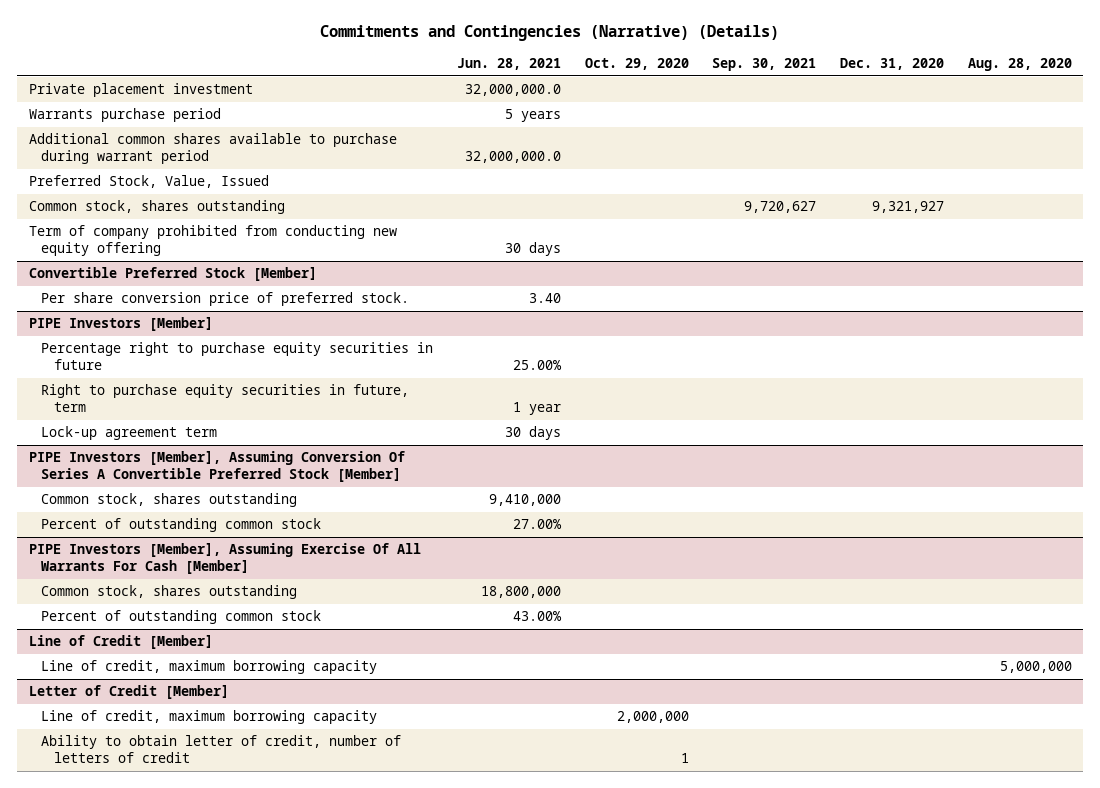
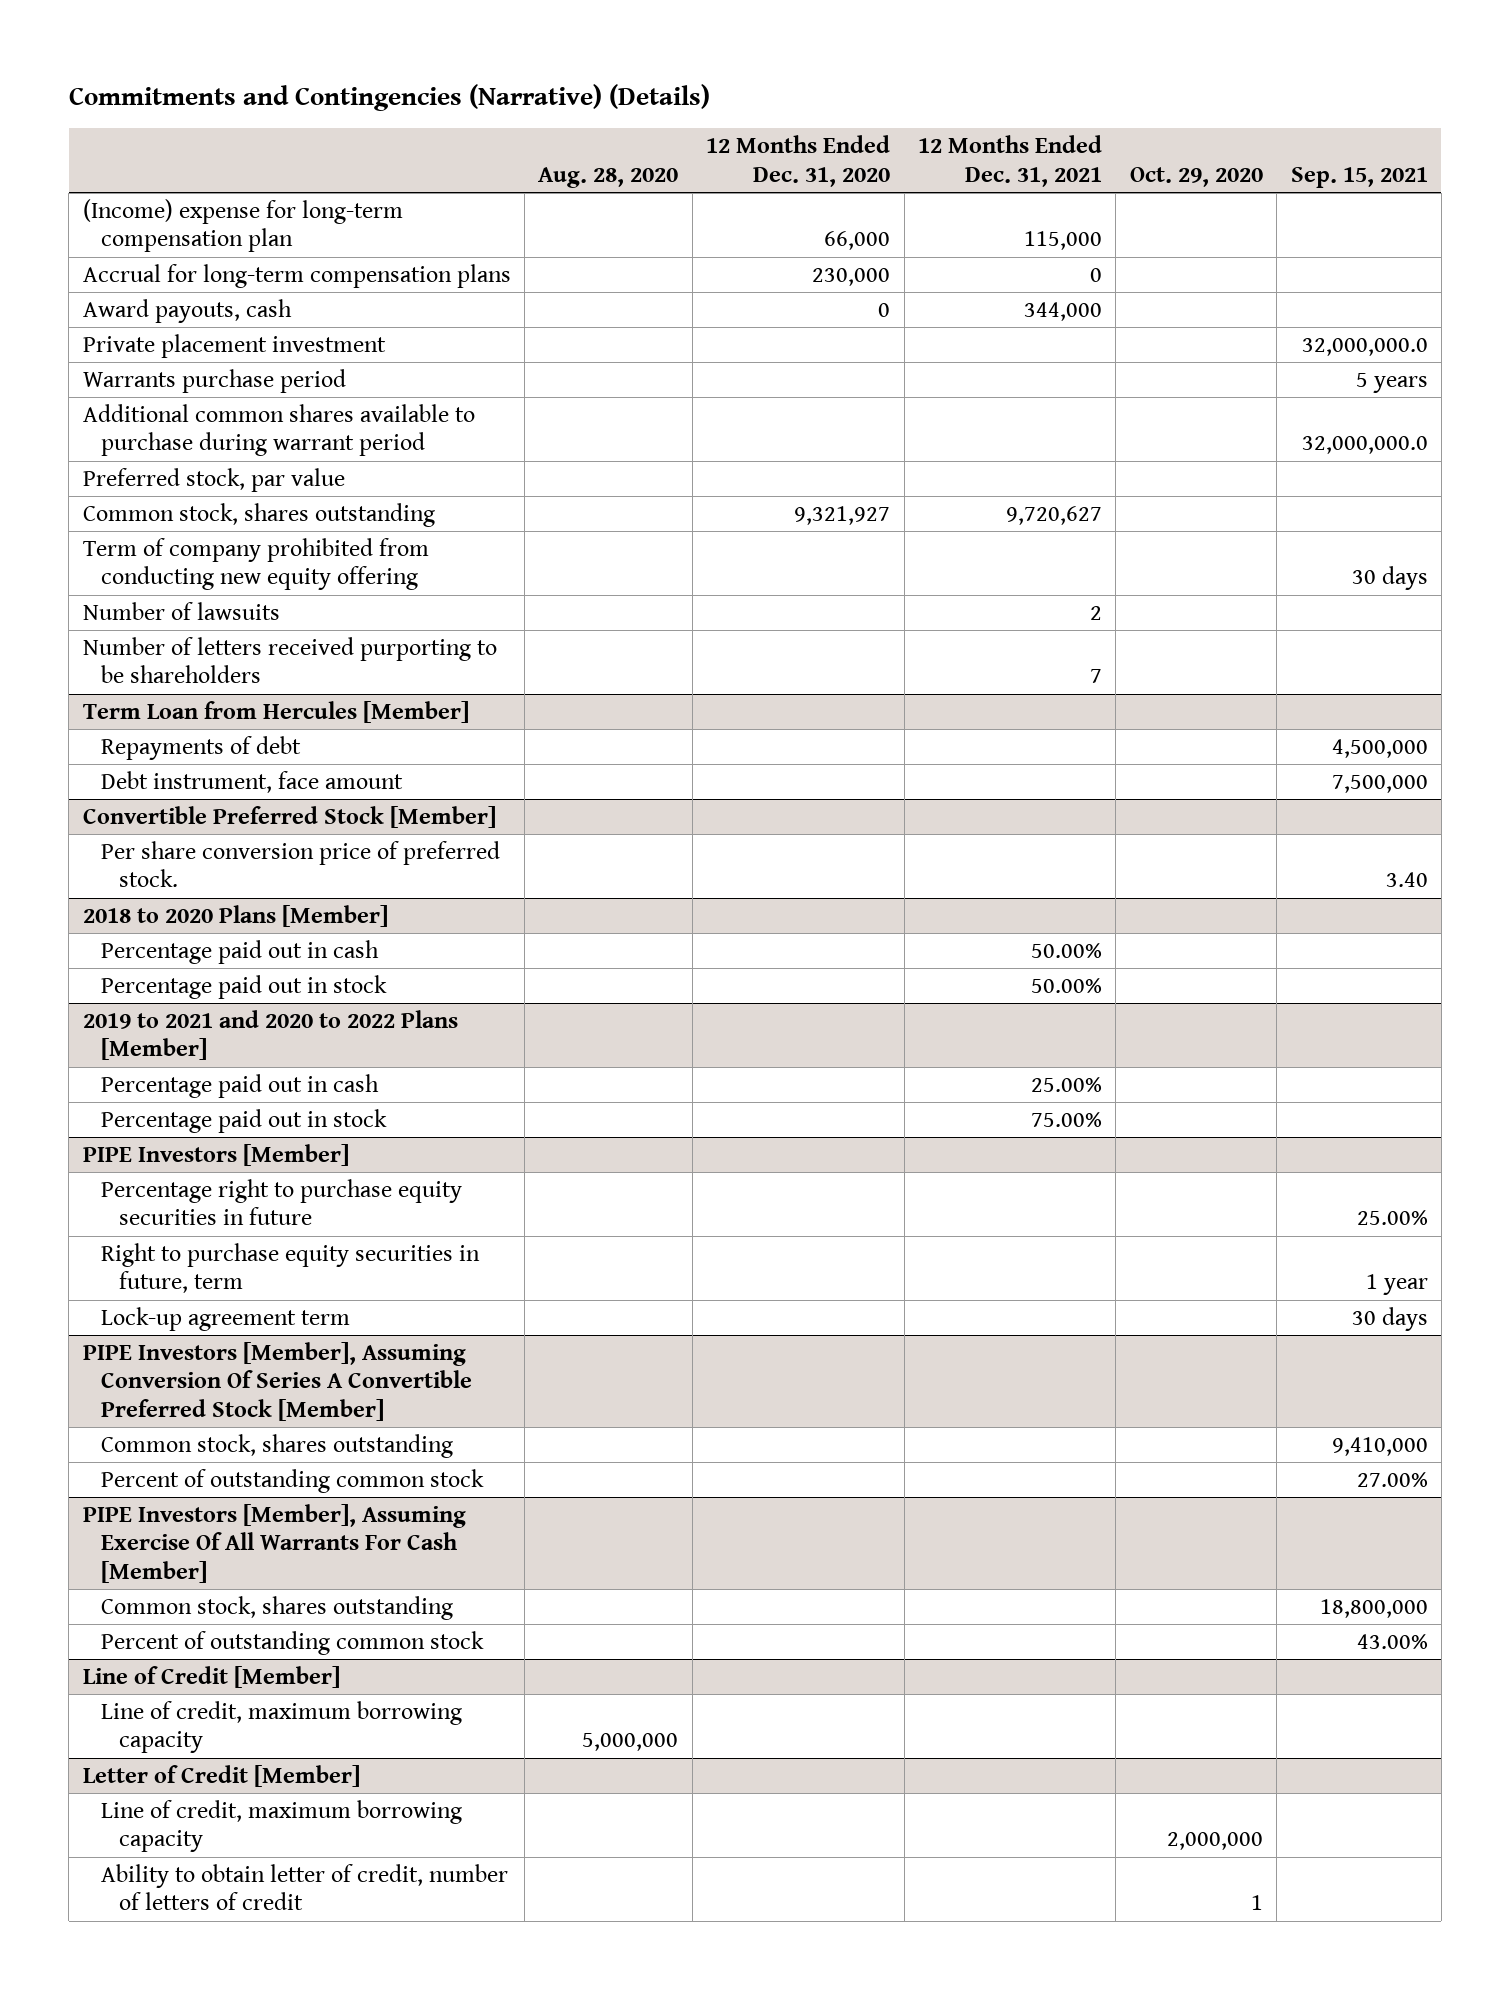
[457,58,562,71] Jun. 28, 2021 -> none
[712,58,817,72] Sep. 30, 2021 -> none
[839,58,944,71] Dec. 31, 2020 -> none
none -> [706,135,891,187] 12 Months Ended Dec. 31, 2020
none -> [918,135,1103,187] 12 Months Ended Dec. 31, 2021
none -> [1290,166,1428,188] Sep. 15, 2021
none -> [82,198,403,253] (Income) expense for long-term compensation plan
none -> [82,263,511,288] Accrual for long-term compensation plans
none -> [82,298,292,323] Award payouts, cash
[28,175,269,189] Preferred Stock, Value, Issued -> [82,467,345,492] Preferred stock, par value
none -> [82,601,280,620] Number of lawsuits
none -> [82,636,497,684] Number of letters received purporting to be shareholders
none -> [82,700,469,723] Term Loan from Hercules [Member]
none -> [101,735,302,760] Repayments of debt
none -> [101,770,404,793] Debt instrument, face amount
none -> [82,904,388,927] 2018 to 2020 Plans [Member]
none -> [101,939,380,964] Percentage paid out in cash
none -> [101,974,388,999] Percentage paid out in stock
none -> [82,1009,458,1061] 2019 to 2021 and 2020 to 2022 Plans [Member]
none -> [101,1073,380,1098] Percentage paid out in cash
none -> [101,1108,388,1133] Percentage paid out in stock

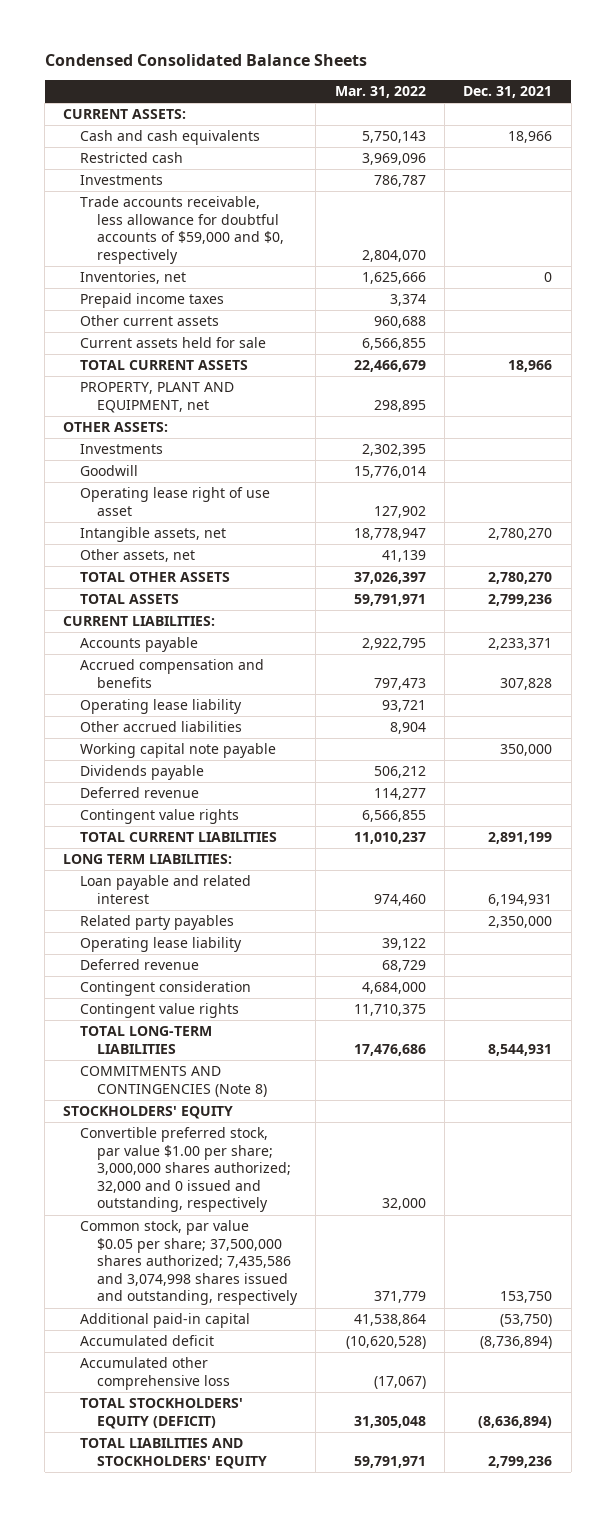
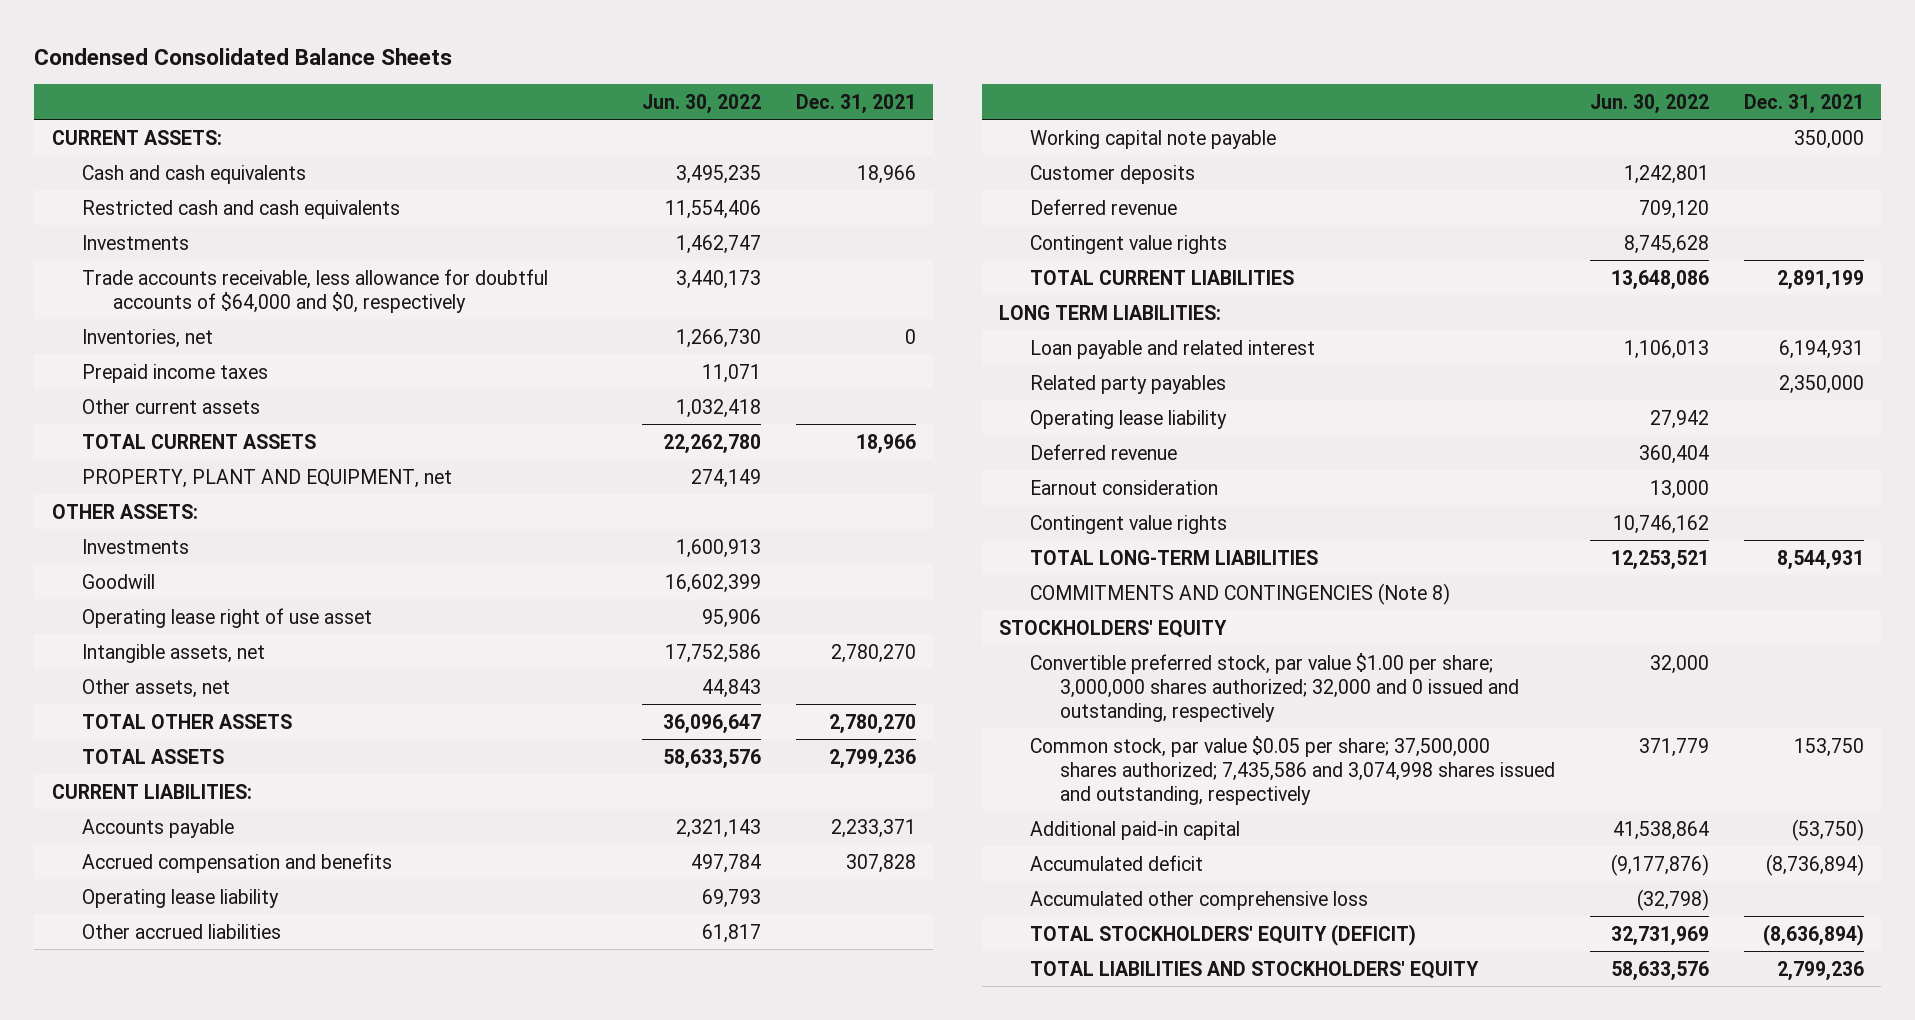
[334,86,426,99] Mar. 31, 2022 -> none
none -> [642,93,762,114] Jun. 30, 2022
[80,152,184,164] Restricted cash -> [82,199,401,219] Restricted cash and cash equivalents
[80,196,284,264] Trade accounts receivable, less allowance for doubtful accounts of $59,000 and $0, respectively -> [82,268,549,313] Trade accounts receivable, less allowance for doubtful accounts of $64,000 and $0, respectively
[80,337,267,349] Current assets held for sale -> none
[80,765,205,781] Dividends payable -> none
none -> [1029,164,1195,184] Customer deposits
[80,981,252,997] Contingent consideration -> [1029,479,1218,495] Earnout consideration

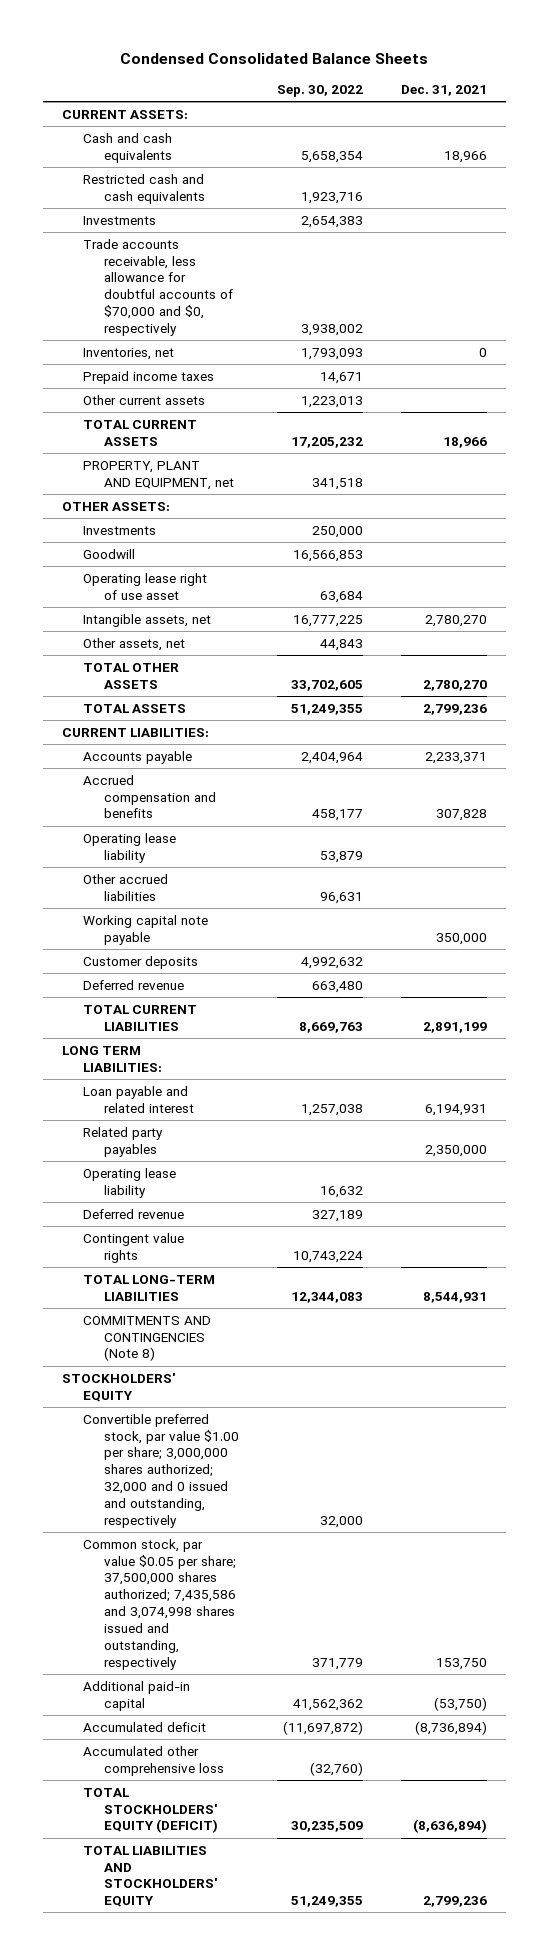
[642,93,762,114] Jun. 30, 2022 -> none
none -> [276,85,363,98] Sep. 30, 2022
[82,268,549,313] Trade accounts receivable, less allowance for doubtful accounts of $64,000 and $0, respectively -> [83,238,233,336] Trade accounts receivable, less allowance for doubtful accounts of $70,000 and $0, respectively
[1029,234,1227,254] Contingent value rights -> none
[1029,479,1218,495] Earnout consideration -> none

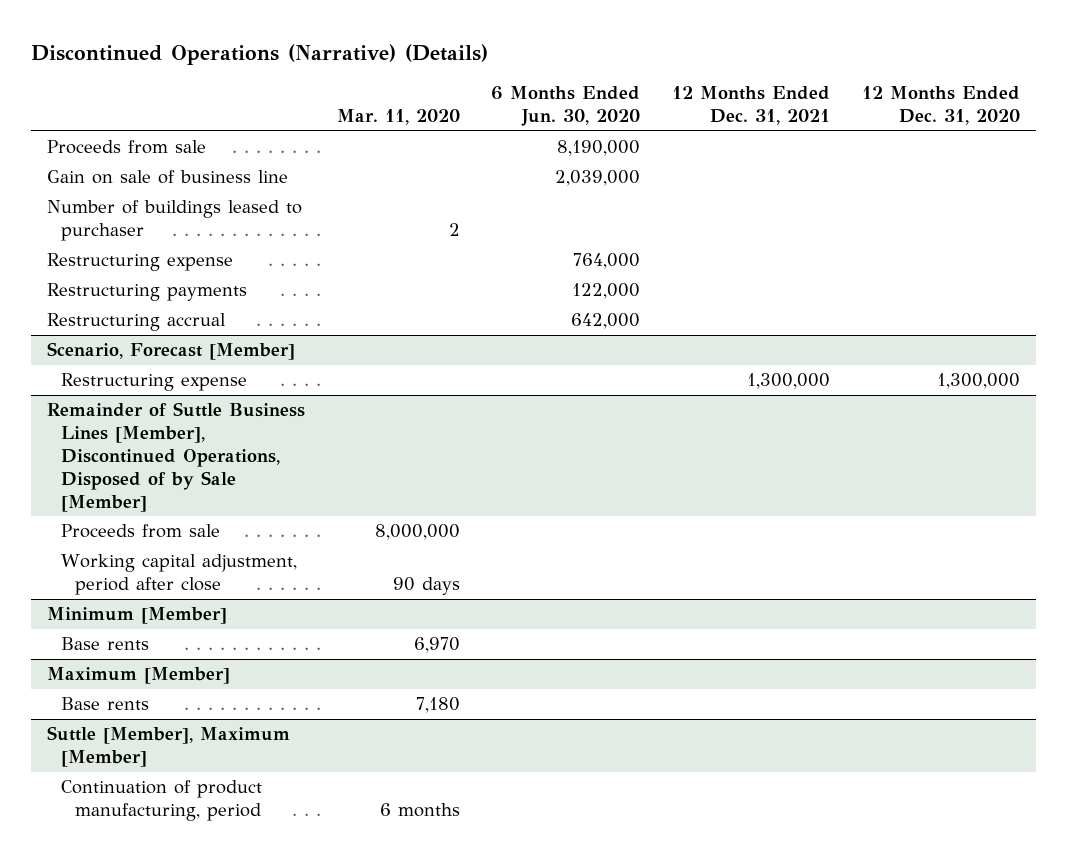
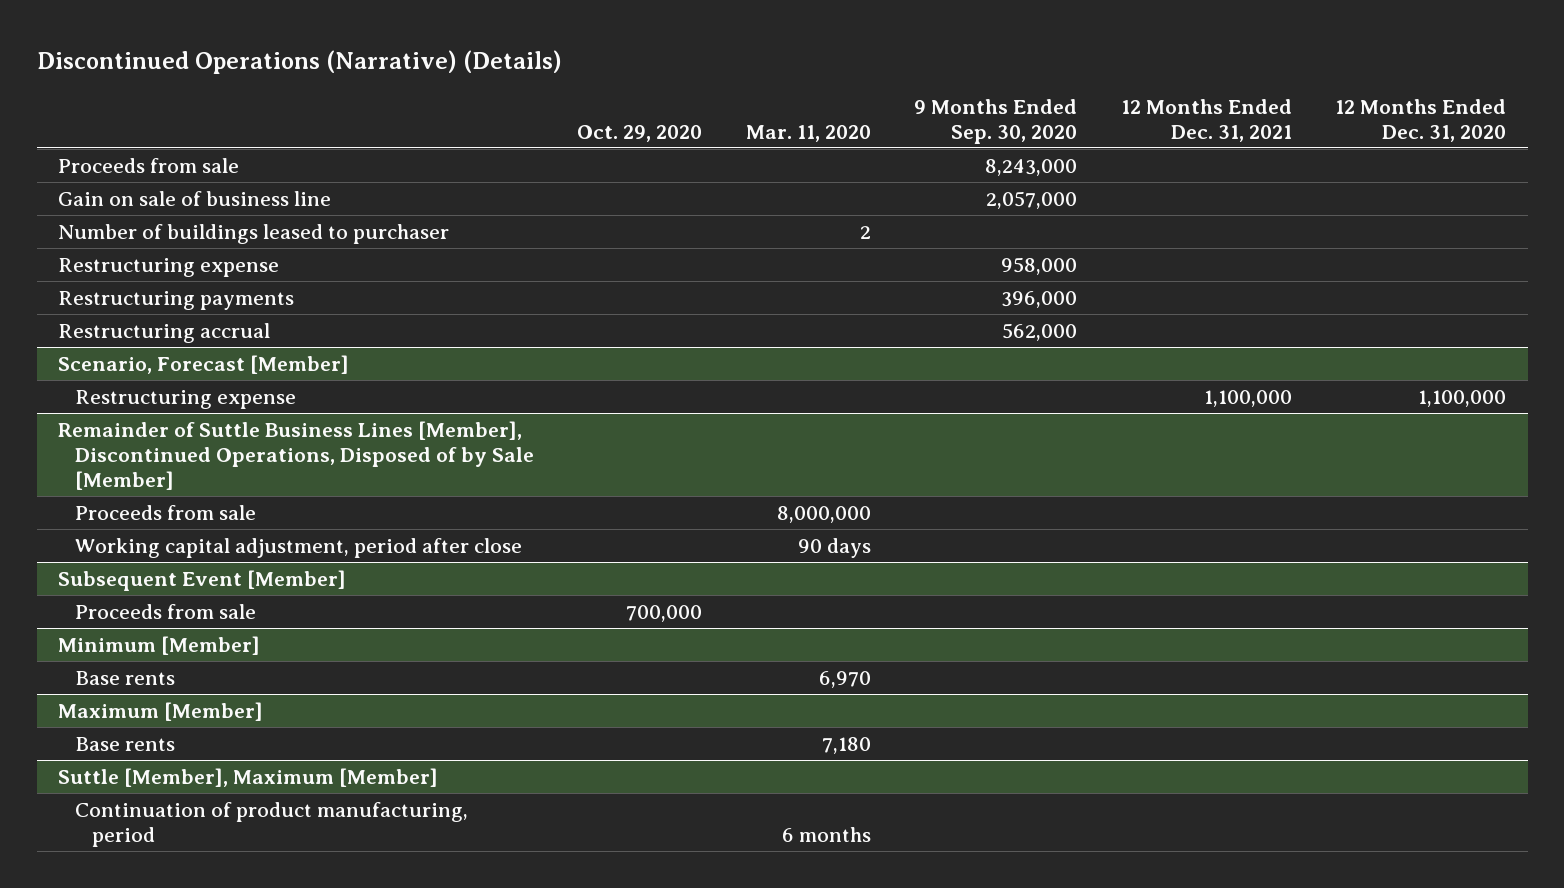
[491,86,641,127] 6 Months Ended Jun. 30, 2020 -> none
none -> [577,124,703,142] Oct. 29, 2020
none -> [914,98,1078,144] 9 Months Ended Sep. 30, 2020
[747,373,831,390] 1,300,000 -> [1203,389,1292,407] 1,100,000
[937,373,1021,390] 1,300,000 -> [1418,389,1507,407] 1,100,000
none -> [58,569,347,591] Subsequent Event [Member]
none -> [74,603,256,619] Proceeds from sale

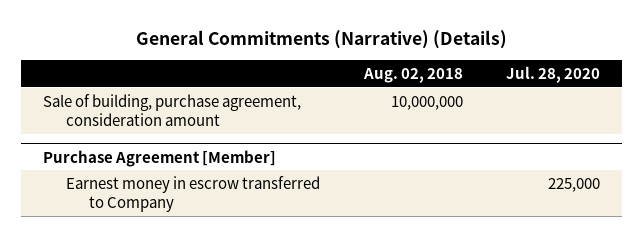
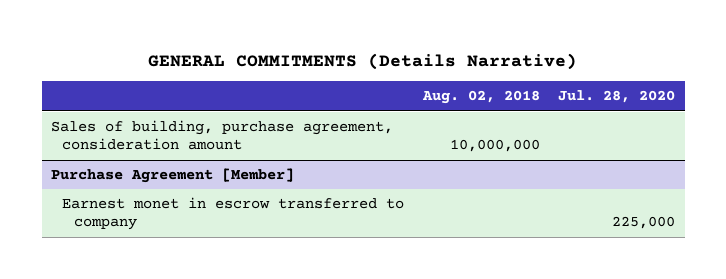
[135,30,507,50] General Commitments (Narrative) (Details) -> [148,52,578,70] GENERAL COMMITMENTS (Details Narrative)
[43,93,302,127] Sale of building, purchase agreement, consideration amount -> [50,120,393,151] Sales of building, purchase agreement, consideration amount
[65,175,320,213] Earnest money in escrow transferred to Company -> [62,197,405,231] Earnest monet in escrow transferred to company

